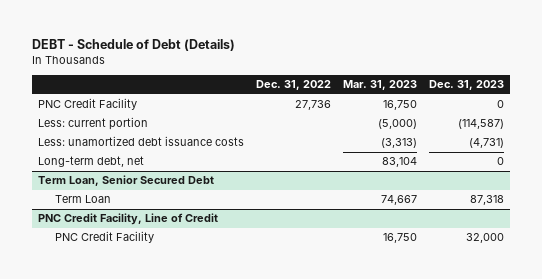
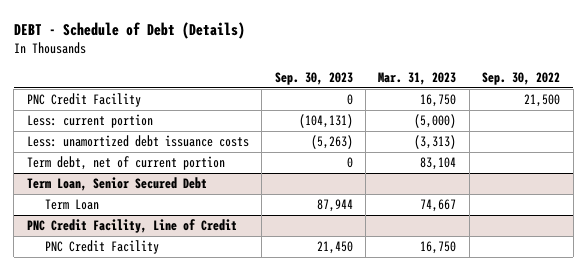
[255,80,331,91] Dec. 31, 2022 -> none
[428,80,504,91] Dec. 31, 2023 -> none
none -> [274,72,353,86] Sep. 30, 2023
none -> [482,72,561,86] Sep. 30, 2022
[37,156,144,168] Long-term debt, net -> [26,156,225,171] Term debt, net of current portion

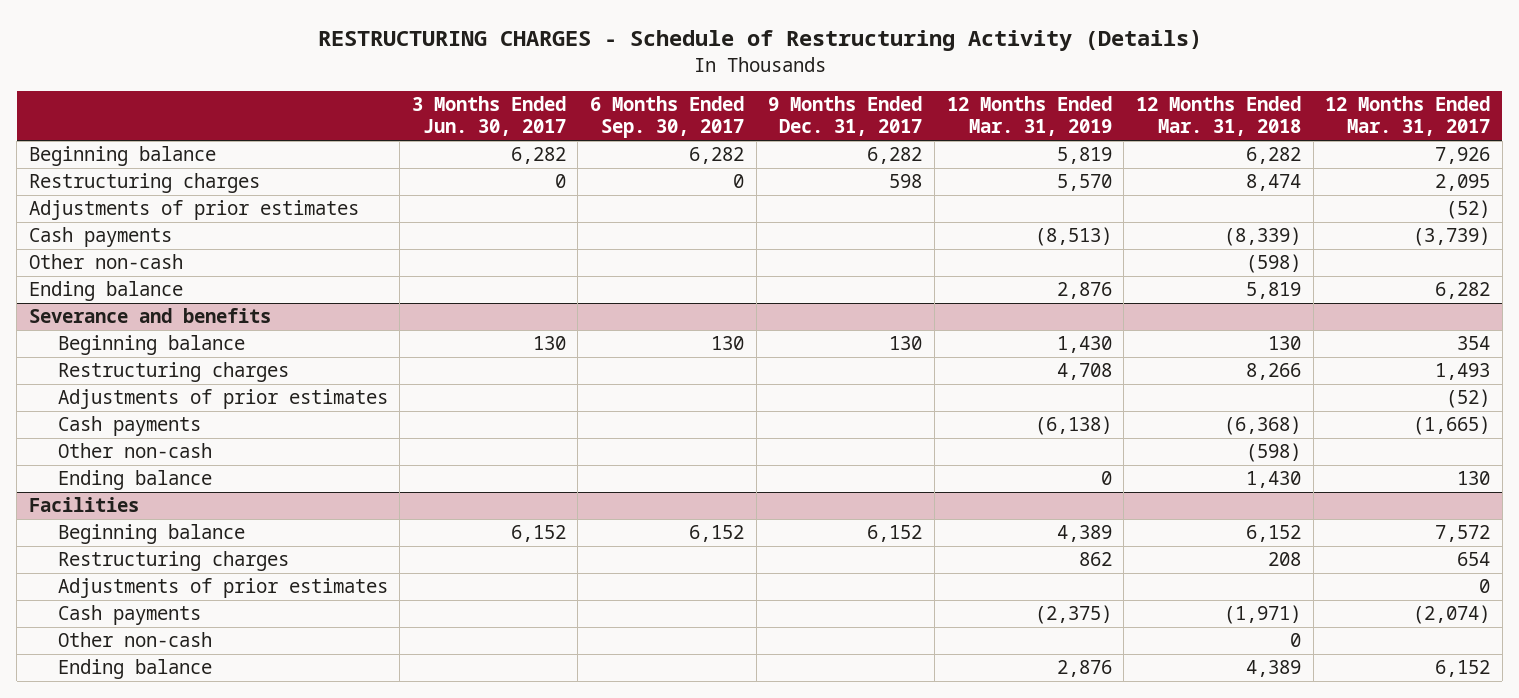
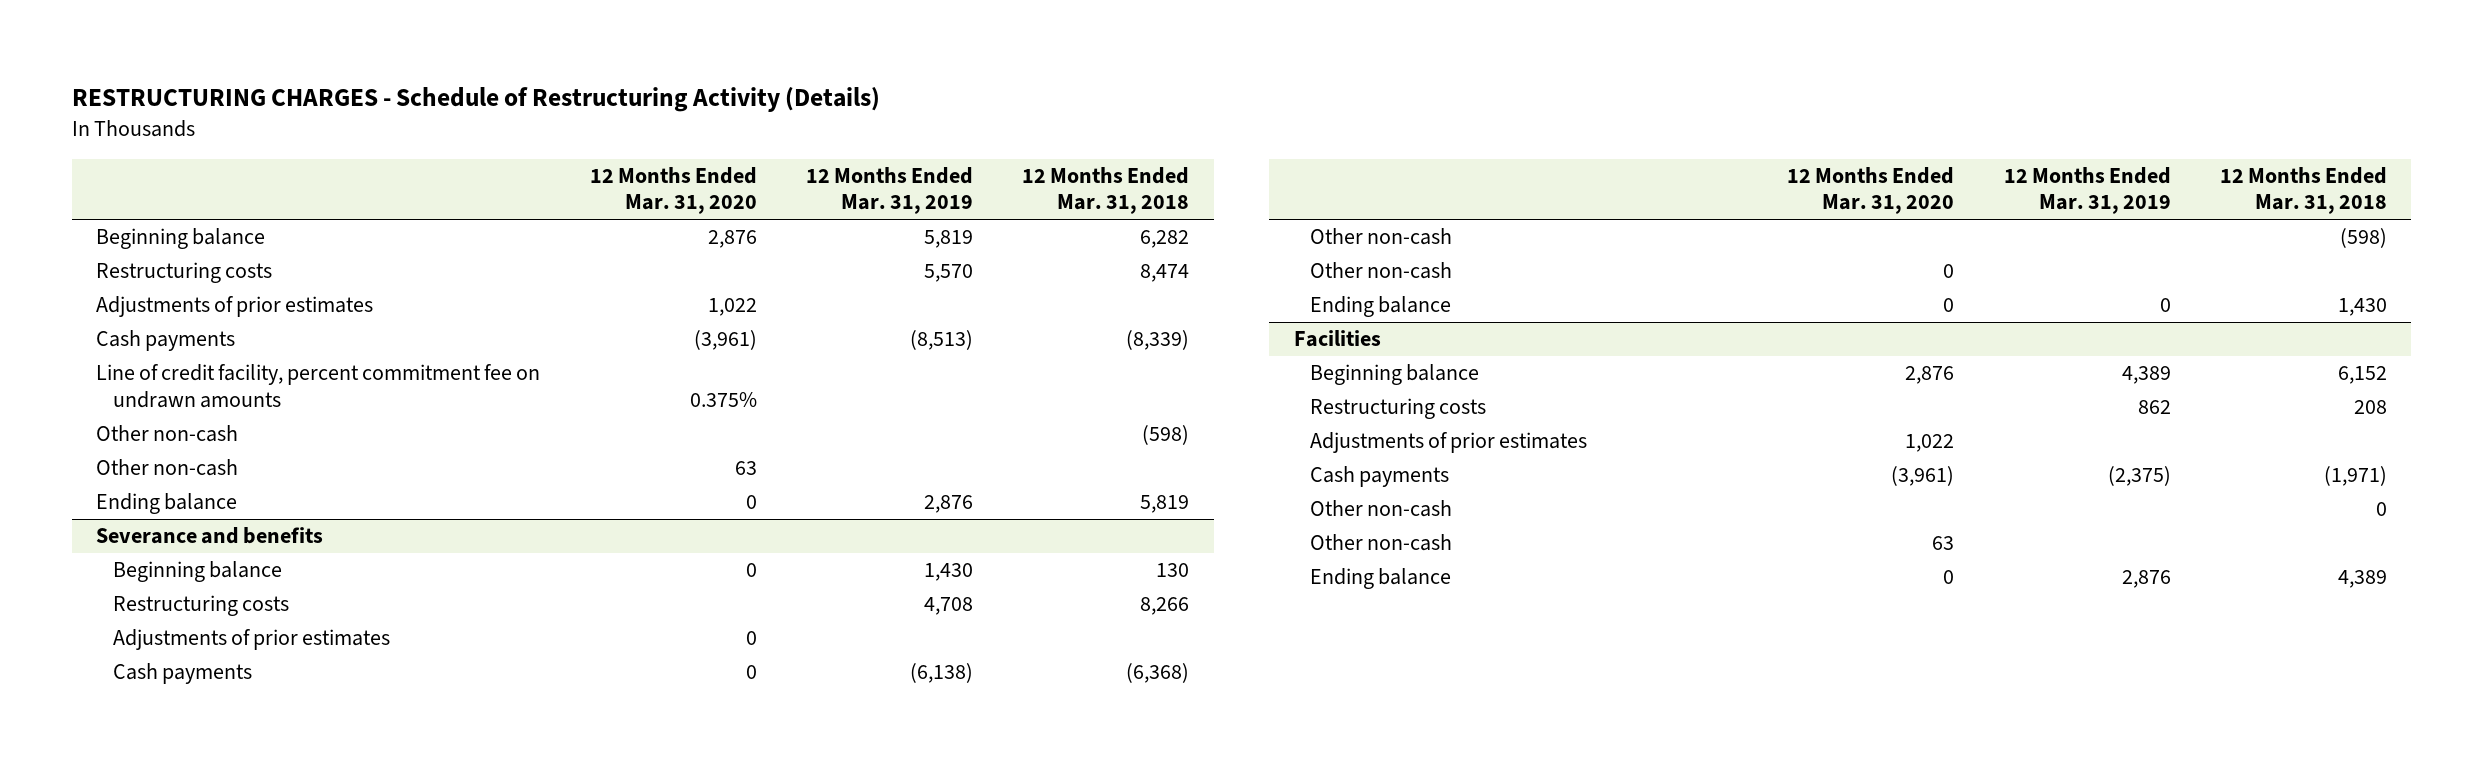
[411,95,566,137] 3 Months Ended Jun. 30, 2017 -> none
[590,95,745,139] 6 Months Ended Sep. 30, 2017 -> none
[768,95,923,137] 9 Months Ended Dec. 31, 2017 -> none
[1325,95,1491,137] 12 Months Ended Mar. 31, 2017 -> none
none -> [589,167,757,215] 12 Months Ended Mar. 31, 2020
[28,173,260,194] Restructuring charges -> [96,262,273,284] Restructuring costs
none -> [96,364,541,408] Line of credit facility, percent commitment fee on undrawn amounts
none -> [96,459,239,477] Other non-cash
[57,362,289,383] Restructuring charges -> [112,595,289,617] Restructuring costs
none -> [1310,262,1453,280] Other non-cash
[57,551,289,572] Restructuring charges -> [1310,398,1487,420] Restructuring costs
none -> [1310,534,1453,552] Other non-cash

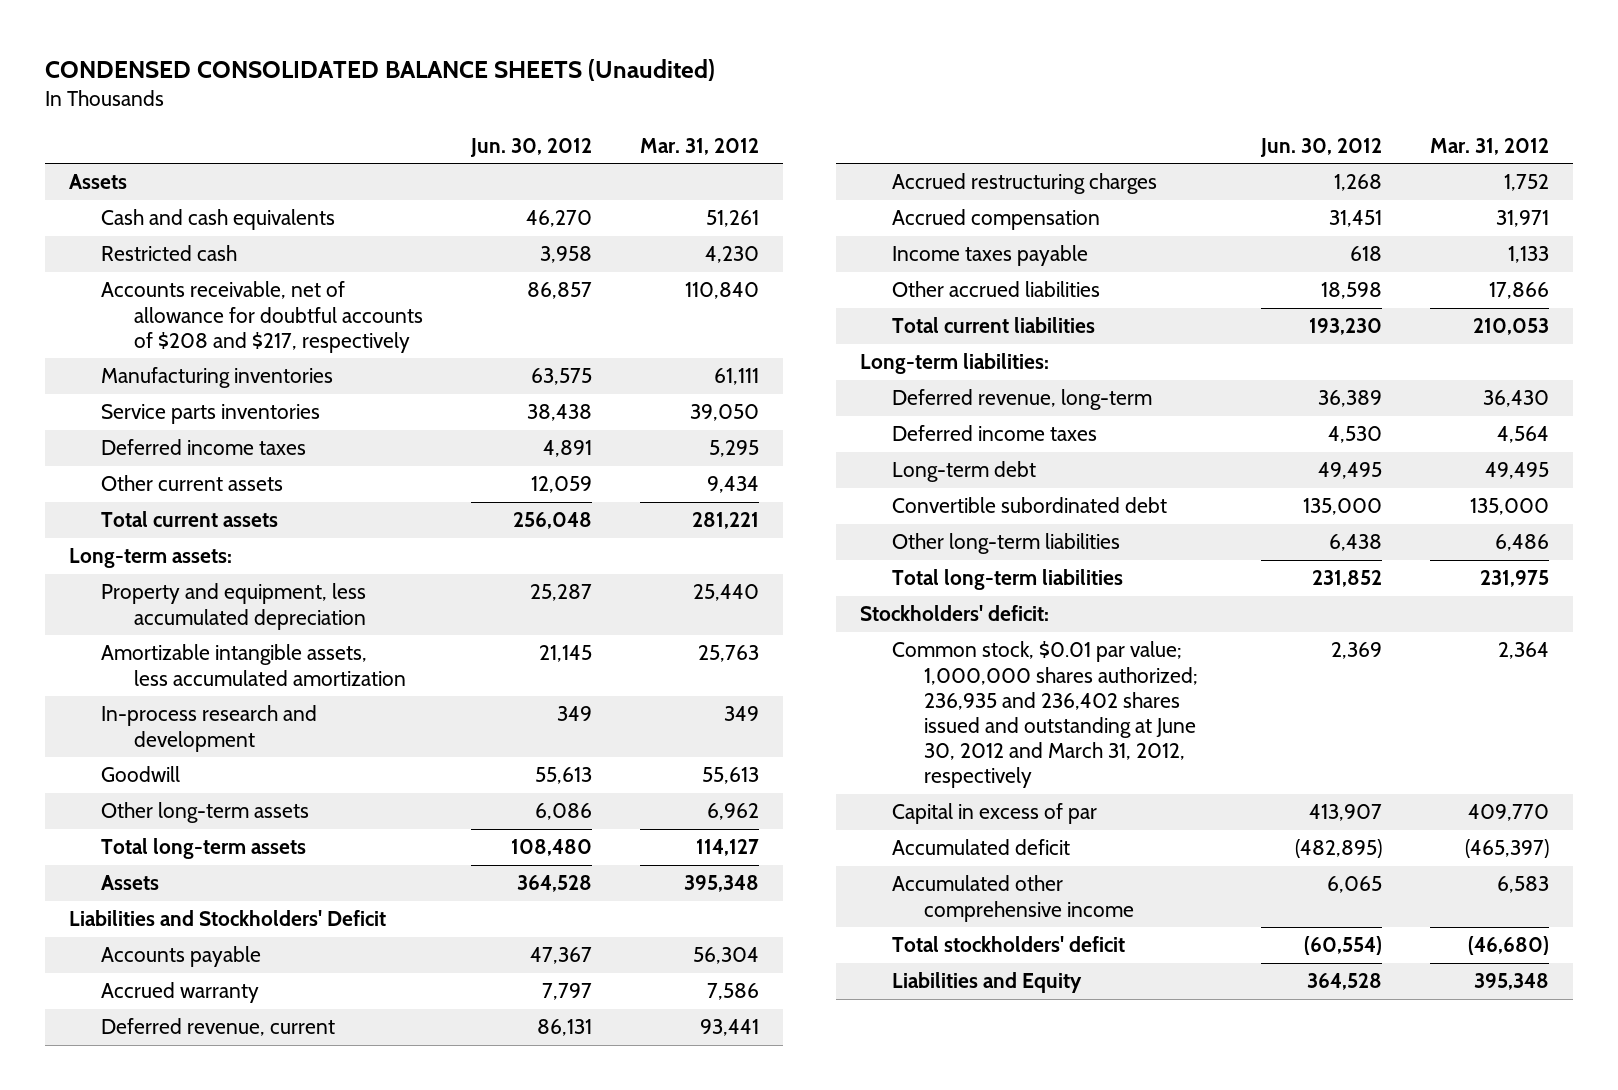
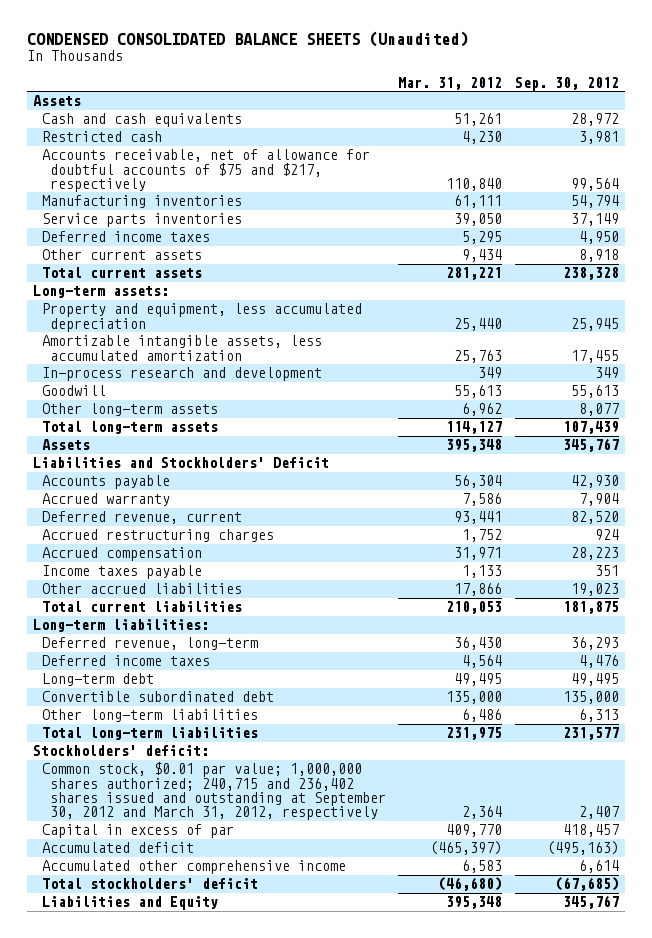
[469,137,592,157] Jun. 30, 2012 -> none
none -> [514,76,619,91] Sep. 30, 2012
[101,281,423,353] Accounts receivable, net of allowance for doubtful accounts of $208 and $217, respectively -> [41,149,370,192] Accounts receivable, net of allowance for doubtful accounts of $75 and $217, respectively
[891,641,1199,789] Common stock, $0.01 par value; 1,000,000 shares authorized; 236,935 and 236,402 shares issued and outstanding at June 30, 2012 and March 31, 2012, respectively -> [41,762,387,821] Common stock, $0.01 par value; 1,000,000 shares authorized; 240,715 and 236,402 shares issued and outstanding at September 30, 2012 and March 31, 2012, respectively

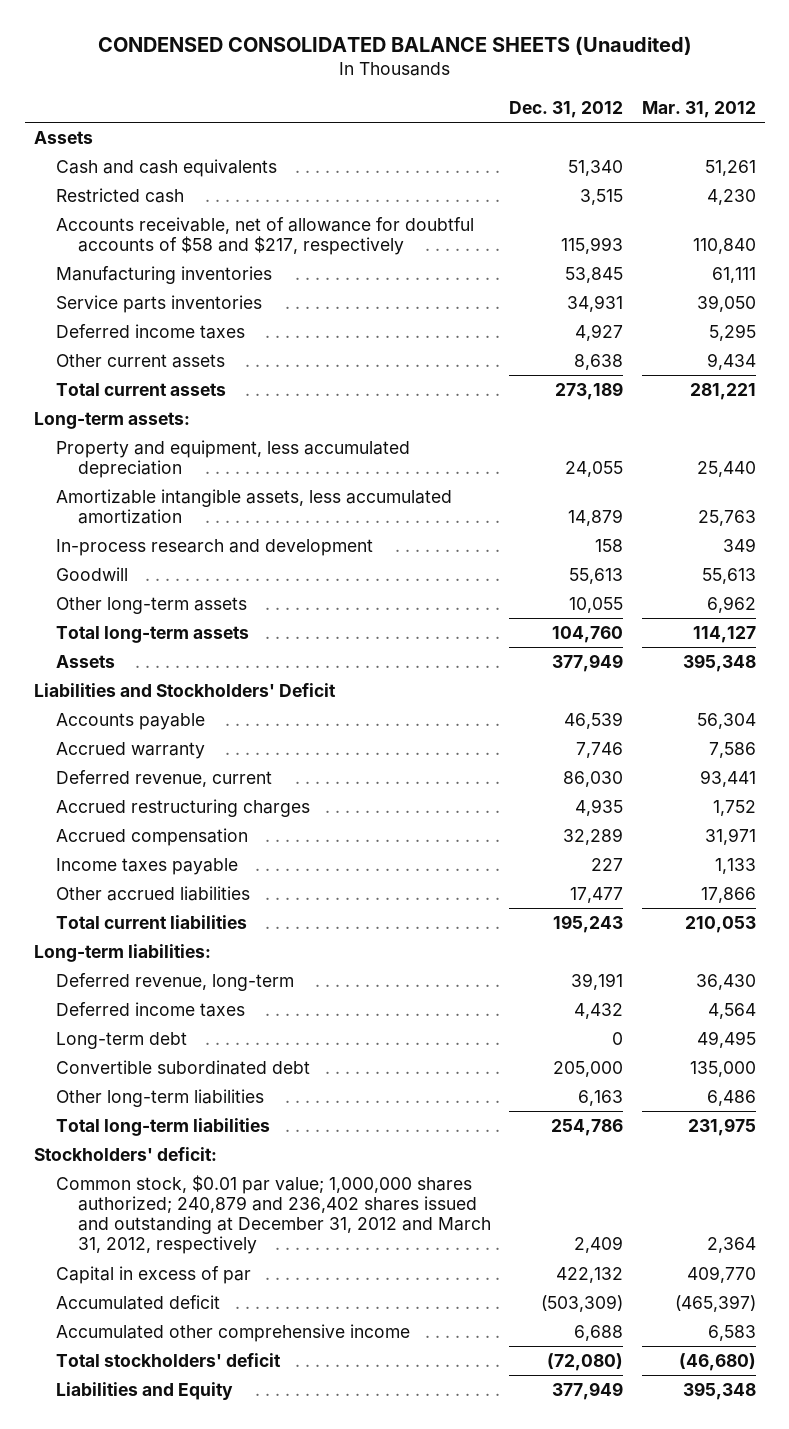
[514,76,619,91] Sep. 30, 2012 -> none
none -> [509,100,624,118] Dec. 31, 2012
[41,149,370,192] Accounts receivable, net of allowance for doubtful accounts of $75 and $217, respectively -> [55,217,474,256] Accounts receivable, net of allowance for doubtful accounts of $58 and $217, respectively
[41,762,387,821] Common stock, $0.01 par value; 1,000,000 shares authorized; 240,715 and 236,402 shares issued and outstanding at September 30, 2012 and March 31, 2012, respectively -> [55,1175,492,1255] Common stock, $0.01 par value; 1,000,000 shares authorized; 240,879 and 236,402 shares issued and outstanding at December 31, 2012 and March 31, 2012, respectively

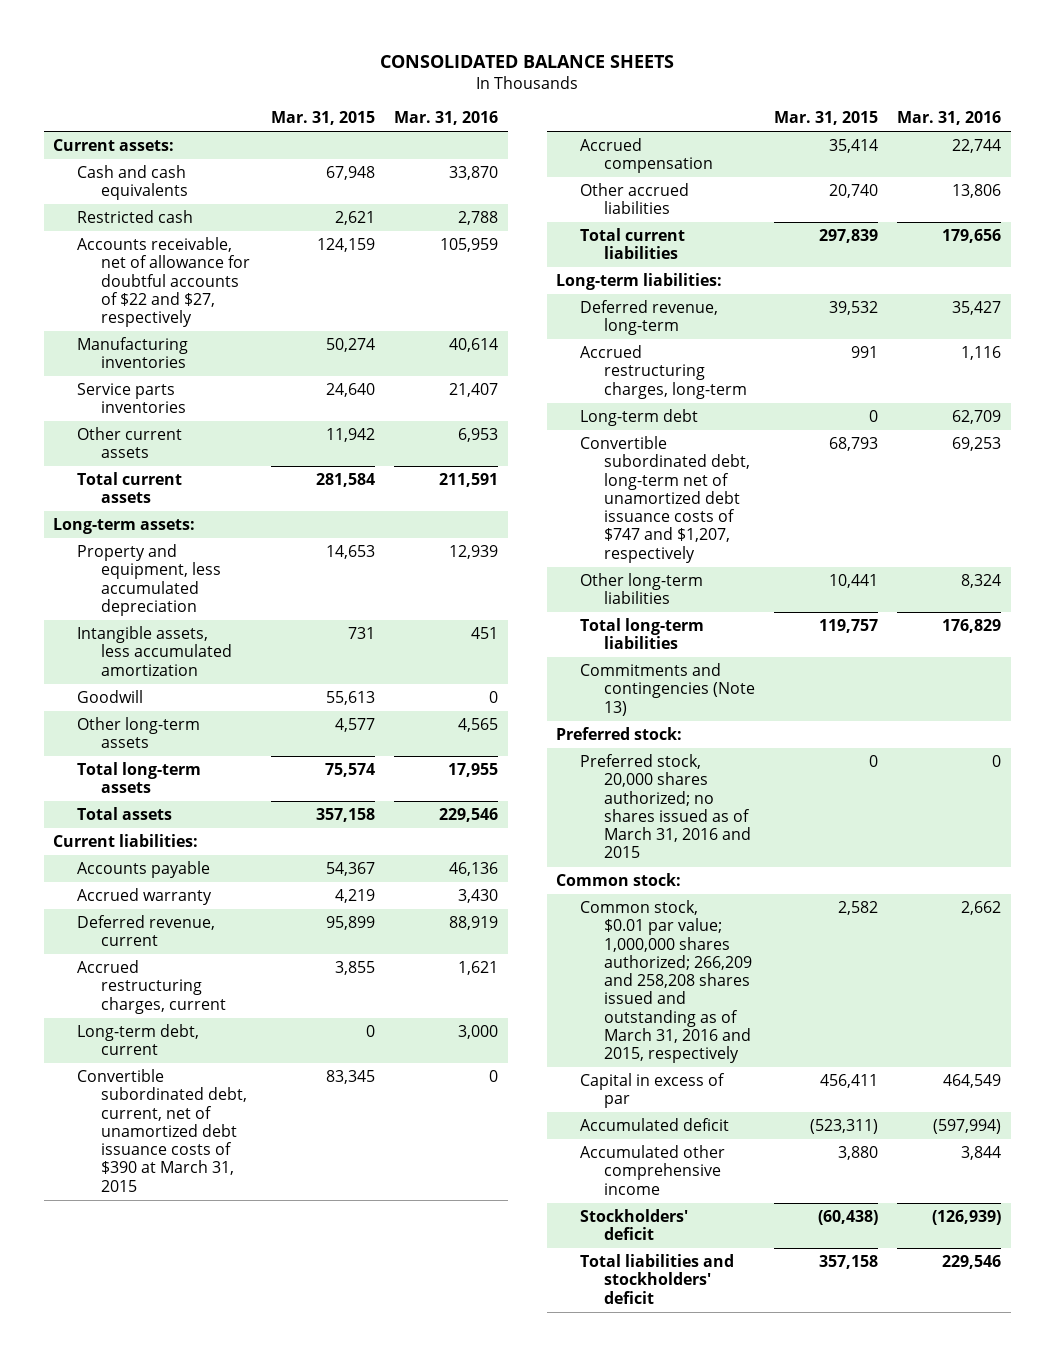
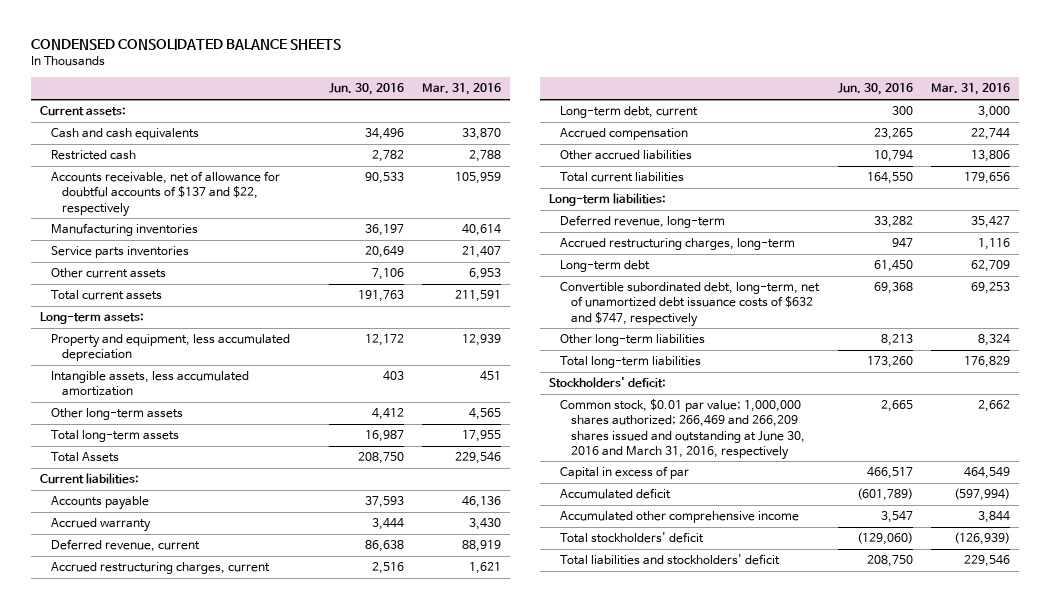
[380,54,675,68] CONSOLIDATED BALANCE SHEETS -> [30,39,341,51] CONDENSED CONSOLIDATED BALANCE SHEETS
[270,111,375,126] Mar. 31, 2015 -> none
none -> [328,83,404,96] Jun. 30, 2016
[76,237,250,328] Accounts receivable, net of allowance for doubtful accounts of $22 and $27, respectively -> [51,171,281,217] Accounts receivable, net of allowance for doubtful accounts of $137 and $22, respectively
[76,690,143,704] Goodwill -> none
[76,807,172,821] Total assets -> [51,452,120,463] Total Assets
[76,1069,247,1192] Convertible subordinated debt, current, net of unamortized debt issuance costs of $390 at March 31, 2015 -> none
[580,436,750,563] Convertible subordinated debt, long-term net of unamortized debt issuance costs of $747 and $1,207, respectively -> [560,282,821,327] Convertible subordinated debt, long-term, net of unamortized debt issuance costs of $632 and $747, respectively
[580,663,755,716] Commitments and contingencies (Note 13) -> none
[556,727,683,741] Preferred stock: -> none
[580,754,751,859] Preferred stock, 20,000 shares authorized; no shares issued as of March 31, 2016 and 2015 -> none
[556,873,682,887] Common stock: -> none
none -> [549,377,667,389] Stockholders' deficit:
[580,900,752,1064] Common stock, $0.01 par value; 1,000,000 shares authorized; 266,209 and 258,208 shares issued and outstanding as of March 31, 2016 and 2015, respectively -> [560,399,805,460] Common stock, $0.01 par value; 1,000,000 shares authorized; 266,469 and 266,209 shares issued and outstanding at June 30, 2016 and March 31, 2016, respectively
[580,1209,689,1241] Stockholders' deficit -> [560,532,705,544] Total stockholders' deficit

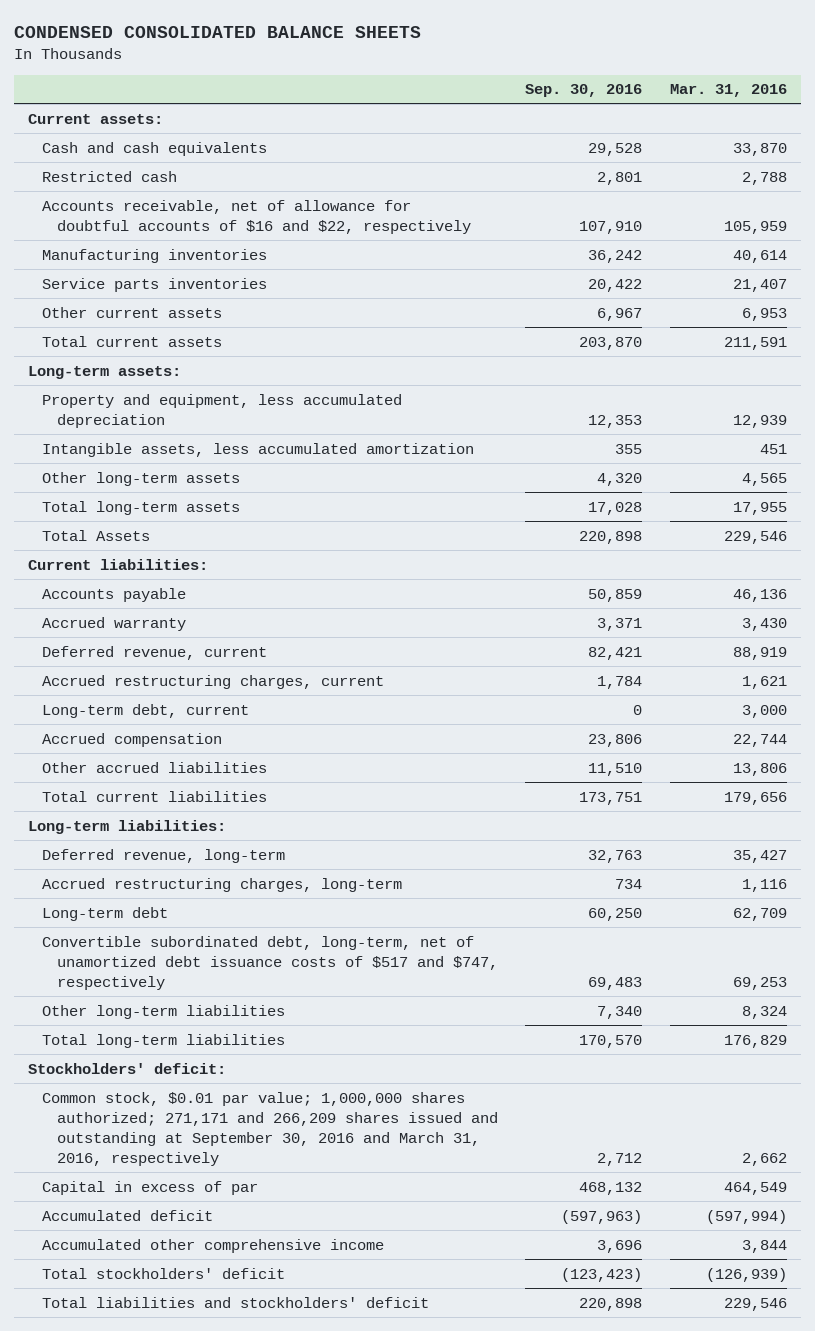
[328,83,404,96] Jun. 30, 2016 -> none
none -> [525,84,643,98] Sep. 30, 2016
[51,171,281,217] Accounts receivable, net of allowance for doubtful accounts of $137 and $22, respectively -> [42,199,471,234] Accounts receivable, net of allowance for doubtful accounts of $16 and $22, respectively
[560,282,821,327] Convertible subordinated debt, long-term, net of unamortized debt issuance costs of $632 and $747, respectively -> [42,935,498,990] Convertible subordinated debt, long-term, net of unamortized debt issuance costs of $517 and $747, respectively
[560,399,805,460] Common stock, $0.01 par value; 1,000,000 shares authorized; 266,469 and 266,209 shares issued and outstanding at June 30, 2016 and March 31, 2016, respectively -> [42,1091,498,1166] Common stock, $0.01 par value; 1,000,000 shares authorized; 271,171 and 266,209 shares issued and outstanding at September 30, 2016 and March 31, 2016, respectively

